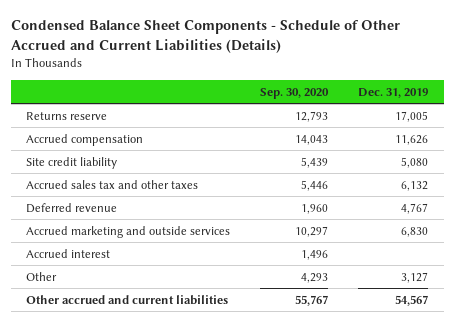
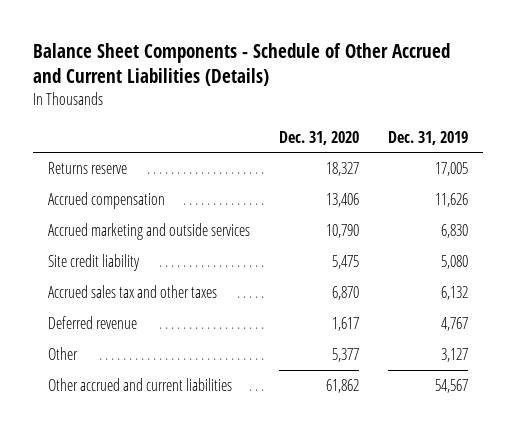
[10,20,400,54] Condensed Balance Sheet Components - Schedule of Other Accrued and Current Liabilities (Details) -> [33,43,451,87] Balance Sheet Components - Schedule of Other Accrued and Current Liabilities (Details)
[260,87,330,99] Sep. 30, 2020 -> none
none -> [278,130,359,145] Dec. 31, 2020
[25,225,230,238] Accrued marketing and outside services -> [47,223,250,241] Accrued marketing and outside services
[25,248,110,258] Accrued interest -> none

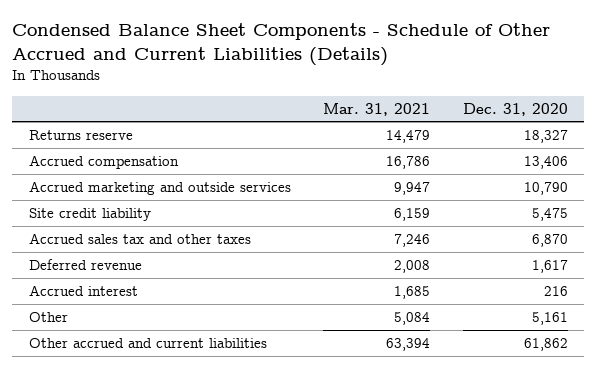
[33,43,451,87] Balance Sheet Components - Schedule of Other Accrued and Current Liabilities (Details) -> [12,23,551,66] Condensed Balance Sheet Components - Schedule of Other Accrued and Current Liabilities (Details)
[388,130,469,145] Dec. 31, 2019 -> none
none -> [323,102,431,116] Mar. 31, 2021
none -> [28,285,138,297] Accrued interest
[331,348,359,363] 5,377 -> [531,312,568,326] 5,161

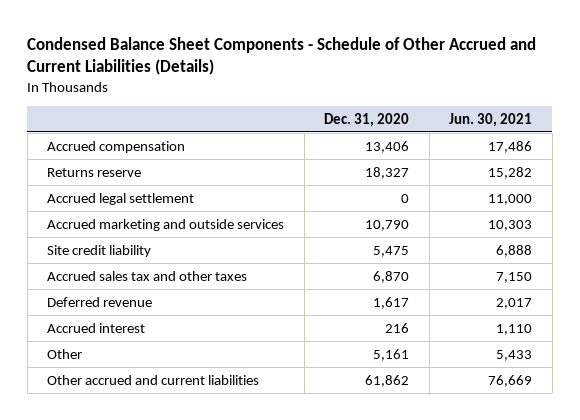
[323,102,431,116] Mar. 31, 2021 -> none
none -> [449,112,533,127] Jun. 30, 2021
[28,130,133,141] Returns reserve -> [47,167,142,177] Returns reserve
none -> [47,192,195,205] Accrued legal settlement

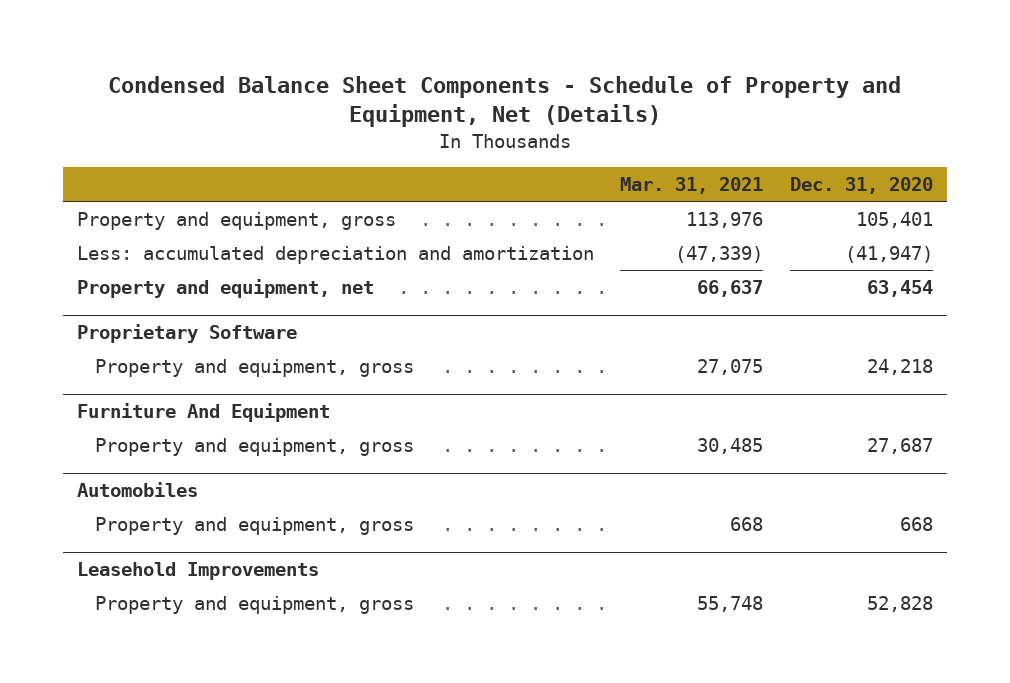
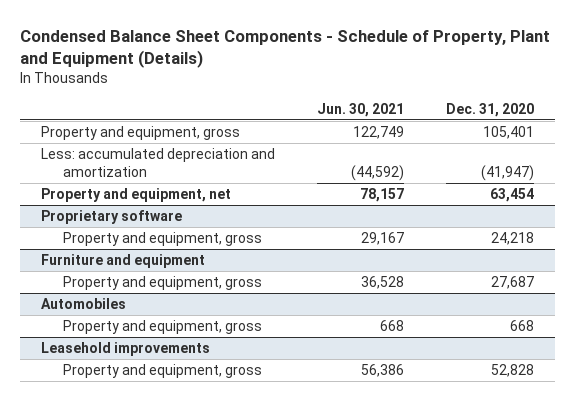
[107,75,901,128] Condensed Balance Sheet Components - Schedule of Property and Equipment, Net (Details) -> [20,30,551,69] Condensed Balance Sheet Components - Schedule of Property, Plant and Equipment (Details)
[620,177,764,195] Mar. 31, 2021 -> none
none -> [317,102,405,117] Jun. 30, 2021
[76,323,297,343] Proprietary Software -> [41,210,183,225] Proprietary software
[76,402,330,422] Furniture And Equipment -> [41,254,206,269] Furniture and equipment
[76,561,319,580] Leasehold Improvements -> [41,342,211,357] Leasehold improvements

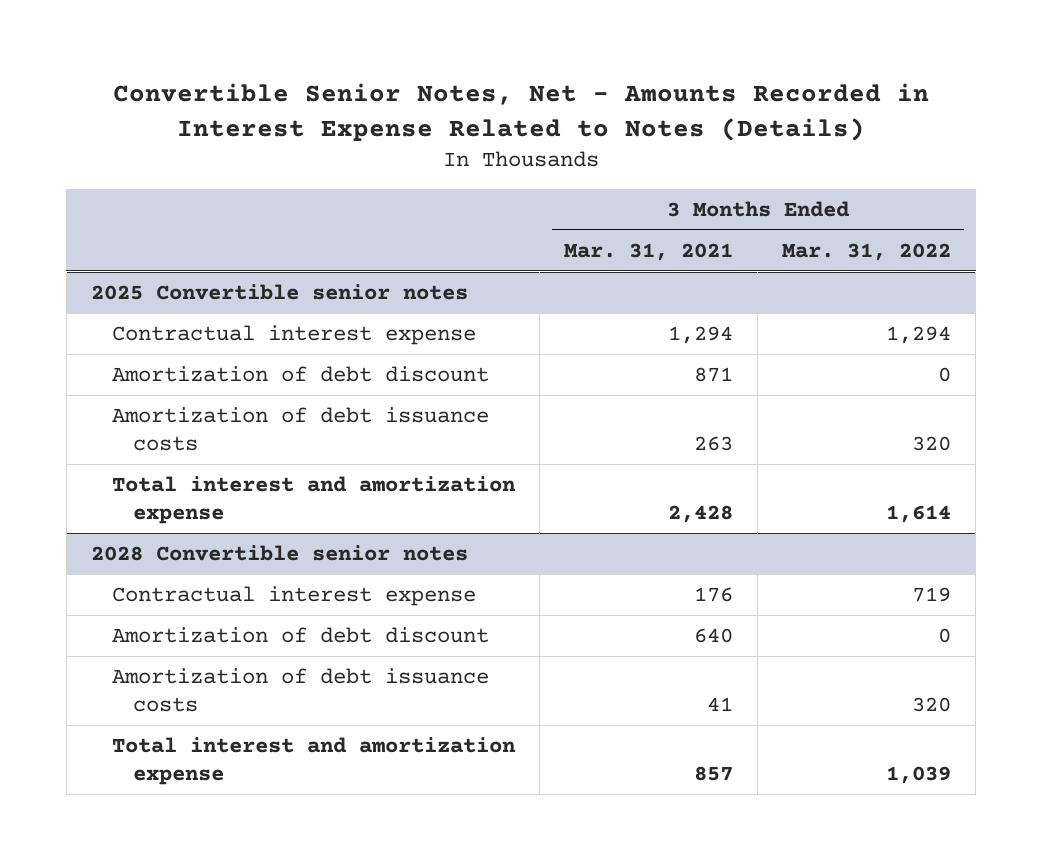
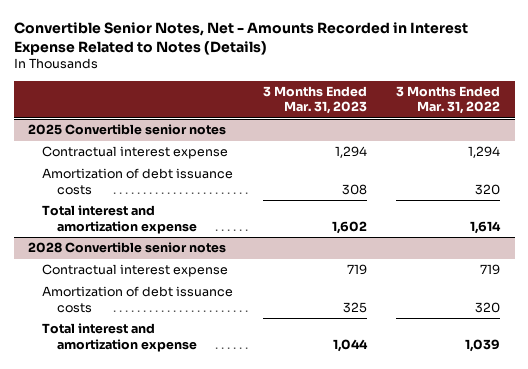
[564,242,734,261] Mar. 31, 2021 -> none
none -> [262,85,367,115] 3 Months Ended Mar. 31, 2023
[111,366,489,383] Amortization of debt discount -> none
[111,627,489,644] Amortization of debt discount -> none

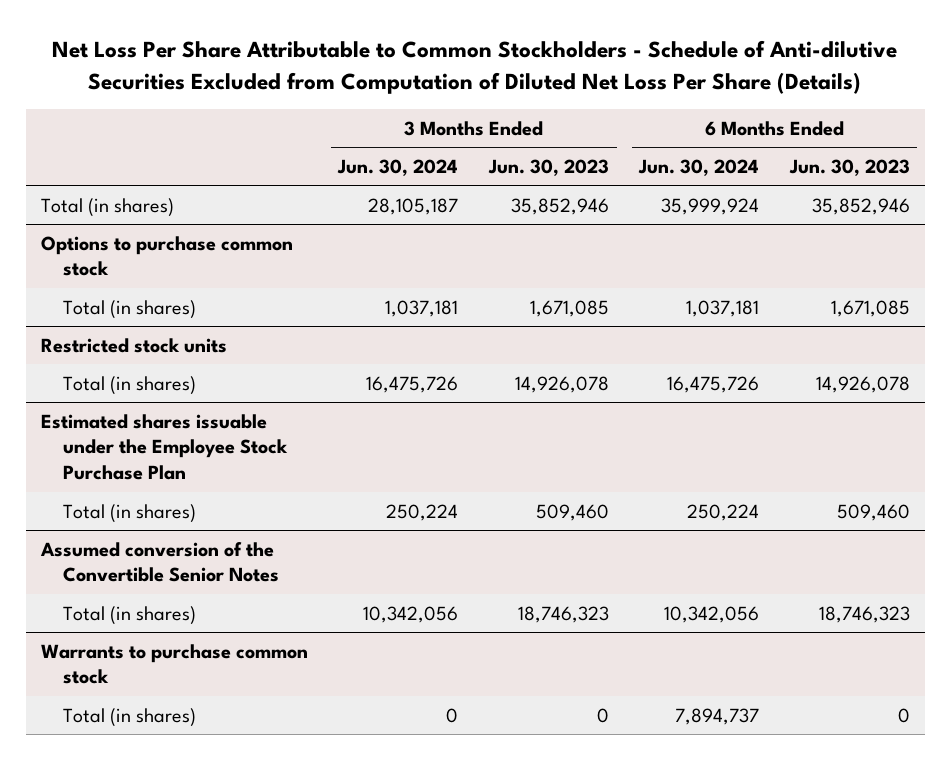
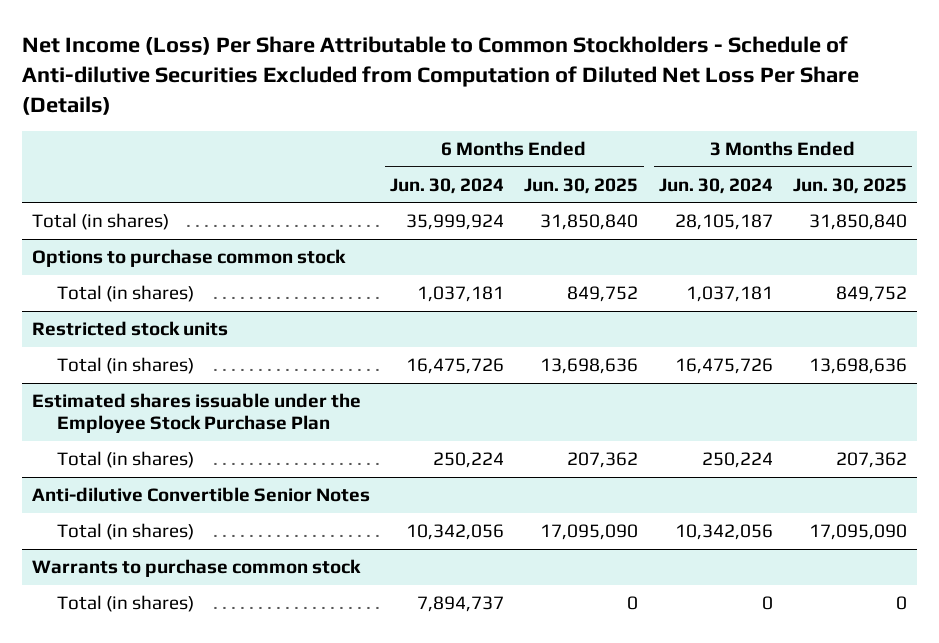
[52,40,898,94] Net Loss Per Share Attributable to Common Stockholders - Schedule of Anti-dilutive Securities Excluded from Computation of Diluted Net Loss Per Share (Details) -> [22,35,860,115] Net Income (Loss) Per Share Attributable to Common Stockholders - Schedule of Anti-dilutive Securities Excluded from Computation of Diluted Net Loss Per Share (Details)
[487,158,609,176] Jun. 30, 2023 -> none
[788,158,910,176] Jun. 30, 2023 -> none
none -> [524,177,639,194] Jun. 30, 2025
none -> [792,177,907,194] Jun. 30, 2025
[40,541,279,583] Assumed conversion of the Convertible Senior Notes -> [32,487,371,503] Anti-dilutive Convertible Senior Notes

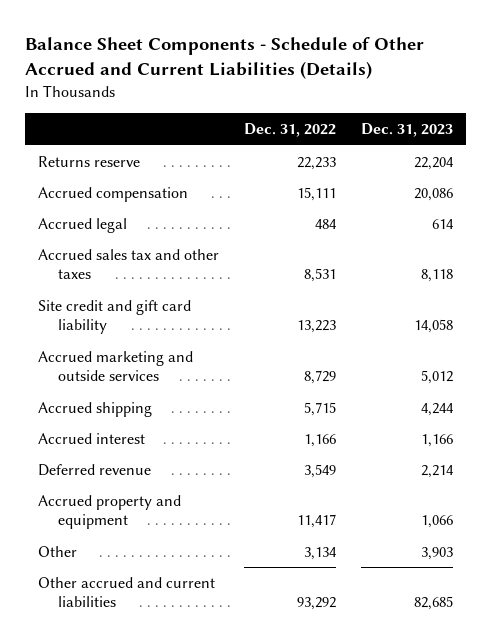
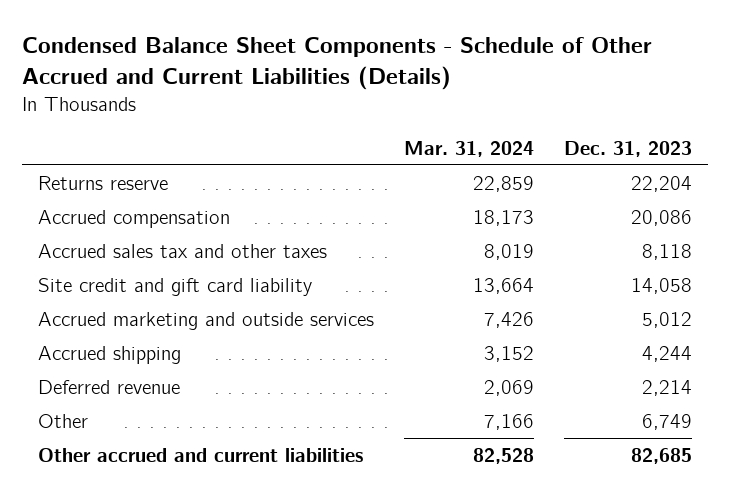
[25,37,425,80] Balance Sheet Components - Schedule of Other Accrued and Current Liabilities (Details) -> [22,37,653,91] Condensed Balance Sheet Components - Schedule of Other Accrued and Current Liabilities (Details)
[243,123,336,138] Dec. 31, 2022 -> none
none -> [404,140,535,157] Mar. 31, 2024
[37,217,127,233] Accrued legal -> none
[37,432,145,444] Accrued interest -> none
[37,494,181,530] Accrued property and equipment -> none
[421,546,454,560] 3,903 -> [642,413,693,430] 6,749

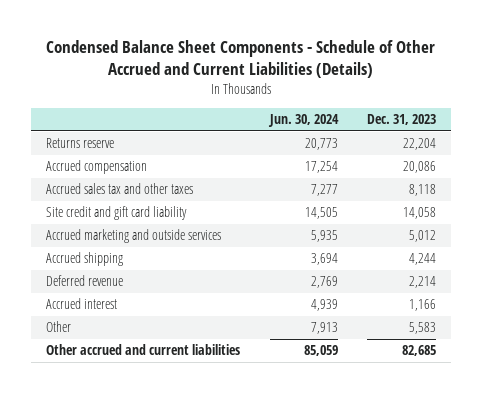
[404,140,535,157] Mar. 31, 2024 -> none
none -> [267,114,339,128] Jun. 30, 2024
none -> [45,298,117,310] Accrued interest
[642,413,693,430] 6,749 -> [409,322,437,335] 5,583

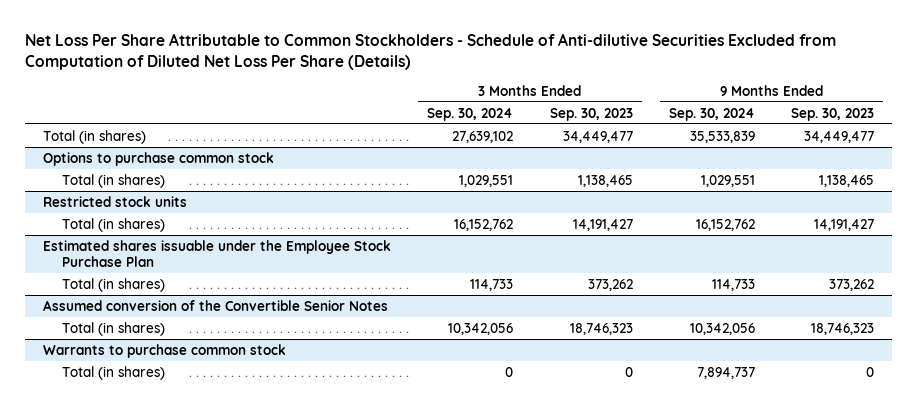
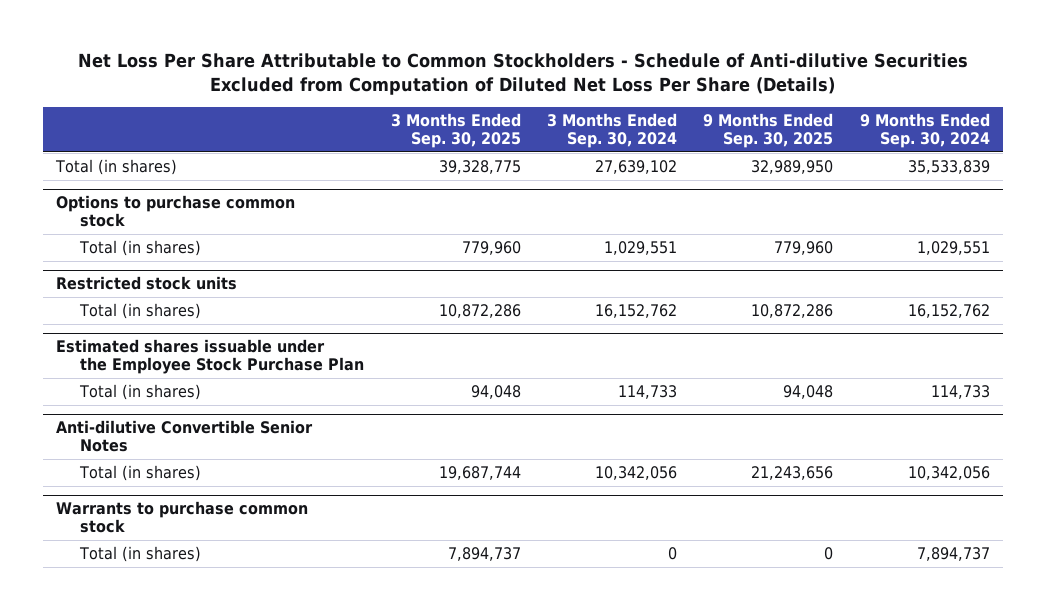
[549,107,633,121] Sep. 30, 2023 -> none
[791,107,875,121] Sep. 30, 2023 -> none
none -> [390,112,521,148] 3 Months Ended Sep. 30, 2025
none -> [703,112,834,148] 9 Months Ended Sep. 30, 2025
[43,299,389,311] Assumed conversion of the Convertible Senior Notes -> [56,420,314,453] Anti-dilutive Convertible Senior Notes

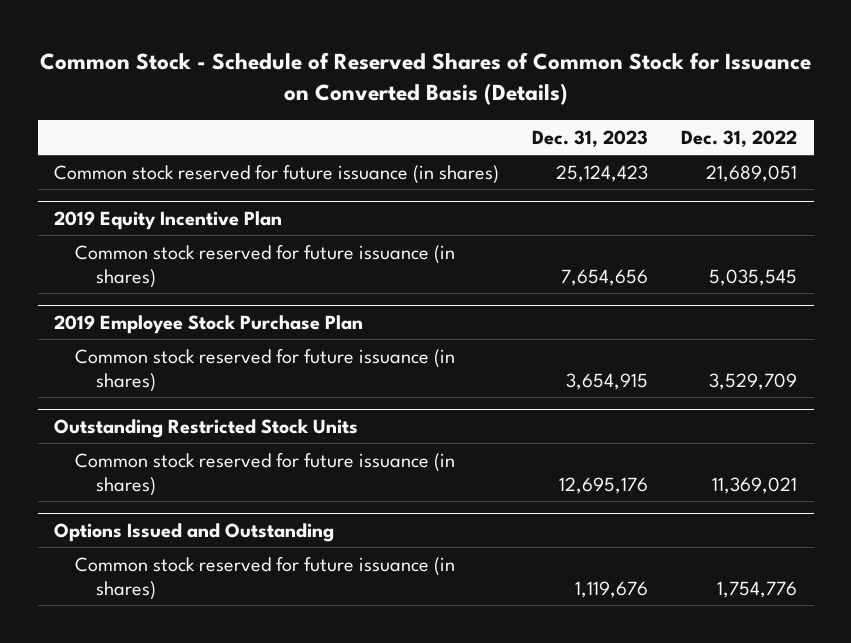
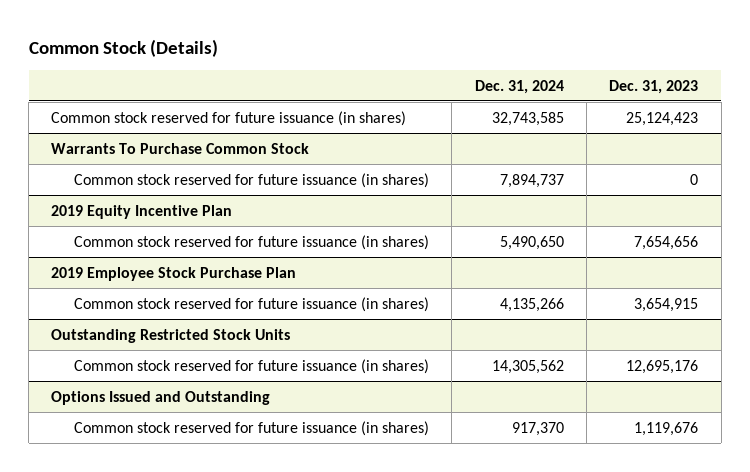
[39,52,811,106] Common Stock - Schedule of Reserved Shares of Common Stock for Issuance on Converted Basis (Details) -> [28,38,218,57] Common Stock (Details)
[681,129,798,147] Dec. 31, 2022 -> none
none -> [474,79,564,94] Dec. 31, 2024
none -> [51,142,310,154] Warrants To Purchase Common Stock
none -> [74,172,430,188] Common stock reserved for future issuance (in shares)

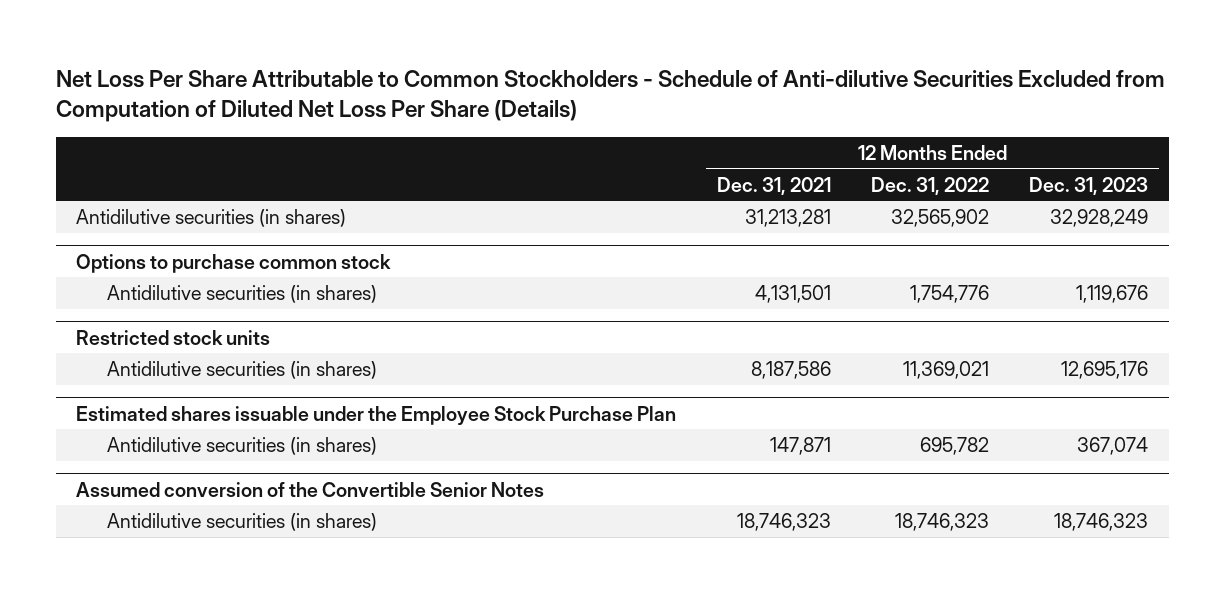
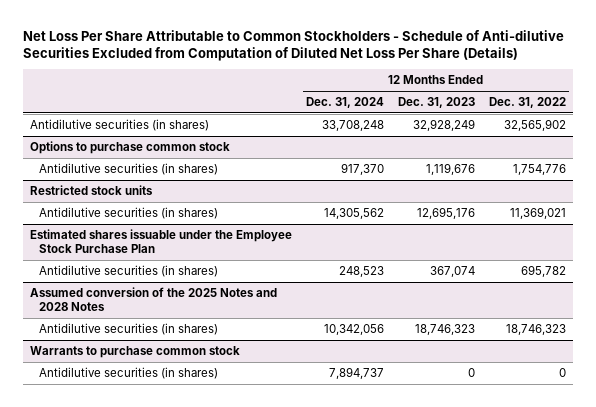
[716,176,831,195] Dec. 31, 2021 -> none
none -> [306,97,385,109] Dec. 31, 2024
[76,481,545,497] Assumed conversion of the Convertible Senior Notes -> [30,287,278,311] Assumed conversion of the 2025 Notes and 2028 Notes
none -> [30,346,241,359] Warrants to purchase common stock
none -> [39,367,219,380] Antidilutive securities (in shares)

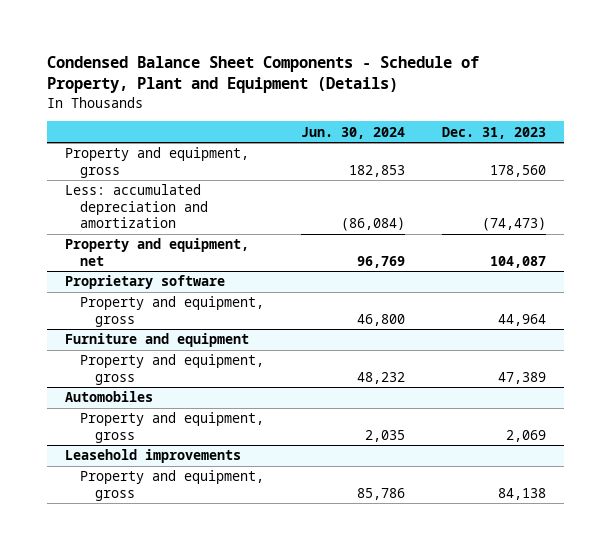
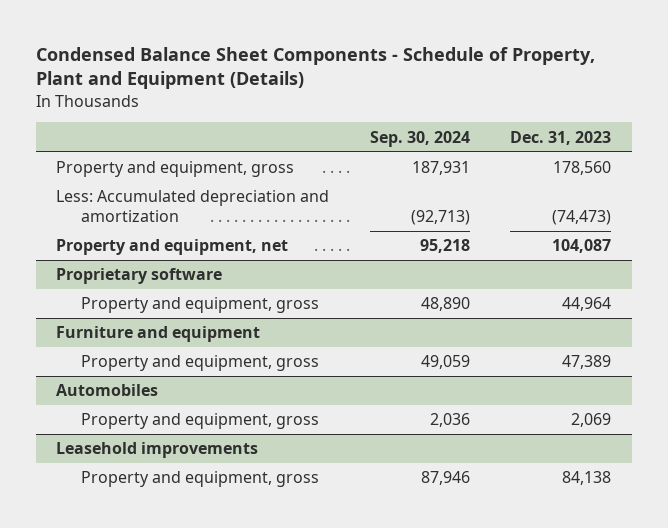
[300,126,405,139] Jun. 30, 2024 -> none
none -> [369,130,470,147] Sep. 30, 2024
[65,184,209,228] Less: accumulated depreciation and amortization -> [56,190,330,222] Less: Accumulated depreciation and amortization

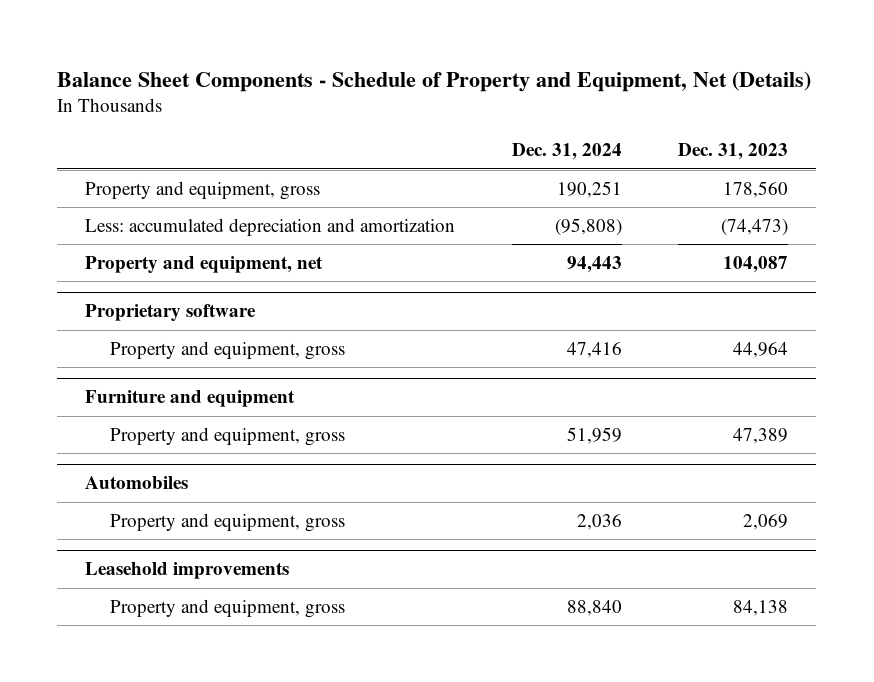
[36,46,596,90] Condensed Balance Sheet Components - Schedule of Property, Plant and Equipment (Details) -> [57,70,812,92] Balance Sheet Components - Schedule of Property and Equipment, Net (Details)
[369,130,470,147] Sep. 30, 2024 -> none
none -> [511,143,622,161] Dec. 31, 2024
[56,190,330,222] Less: Accumulated depreciation and amortization -> [85,217,456,236] Less: accumulated depreciation and amortization

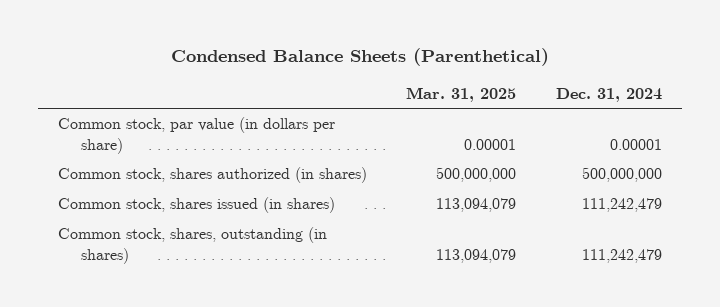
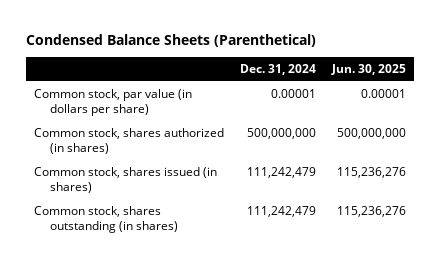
[406,86,517,102] Mar. 31, 2025 -> none
none -> [331,63,407,75] Jun. 30, 2025
[57,227,327,264] Common stock, shares, outstanding (in shares) -> [34,206,179,234] Common stock, shares outstanding (in shares)

